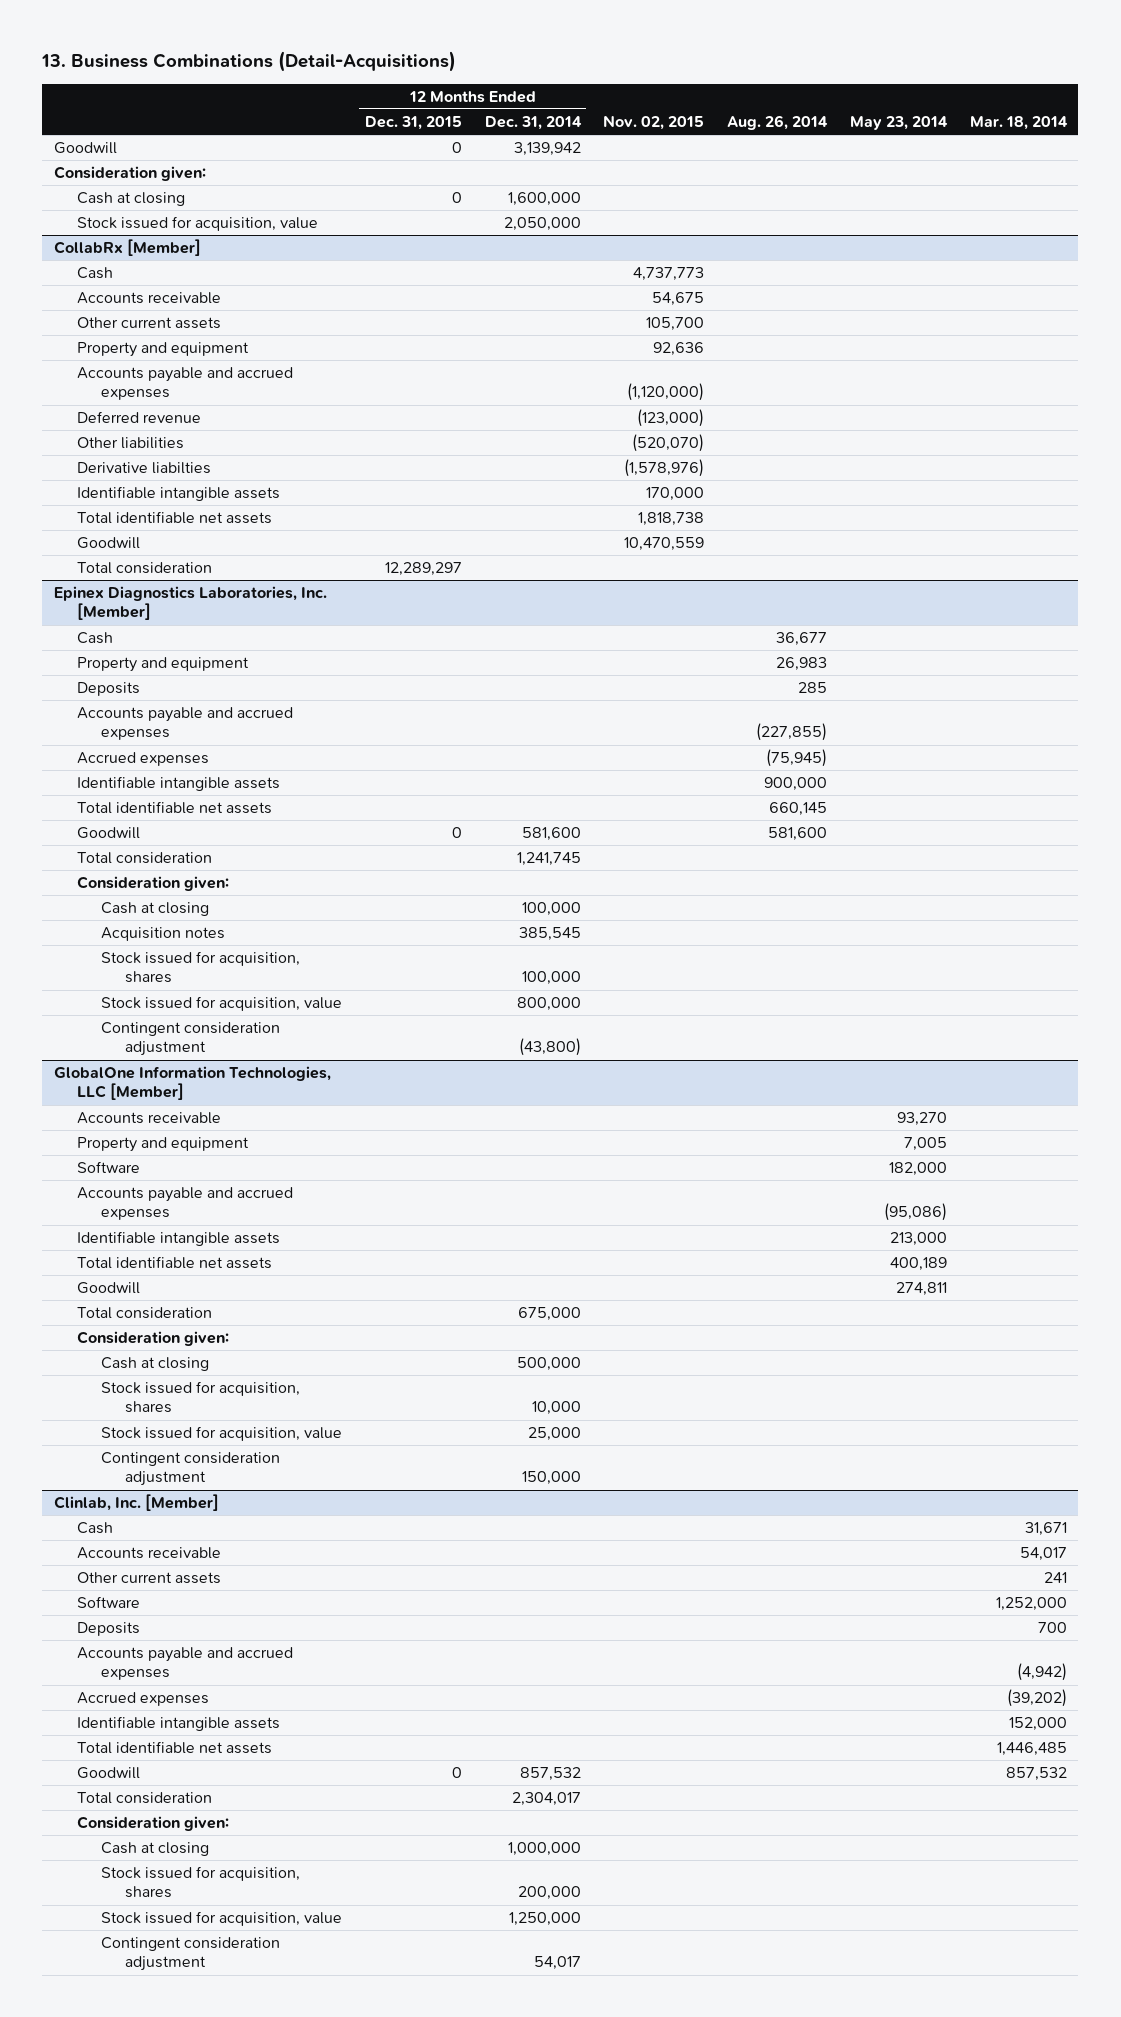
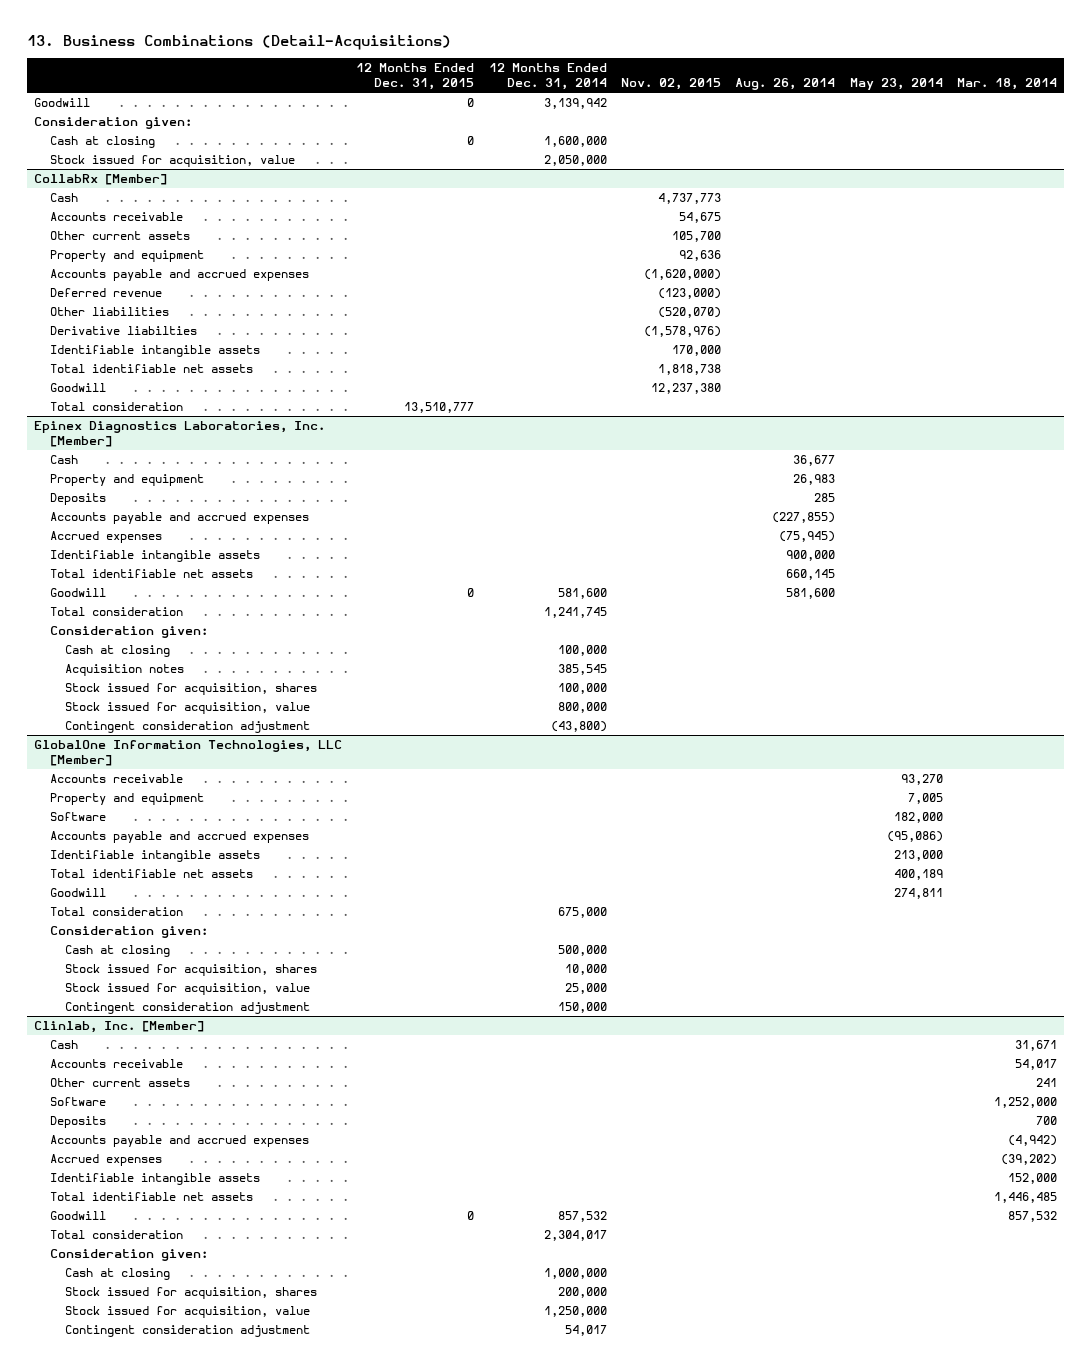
[627,383,705,402] (1,120,000) -> [644,269,722,281] (1,620,000)
[624,537,705,552] 10,470,559 -> [651,383,722,395] 12,237,380
[384,562,462,577] 12,289,297 -> [404,402,475,414] 13,510,777

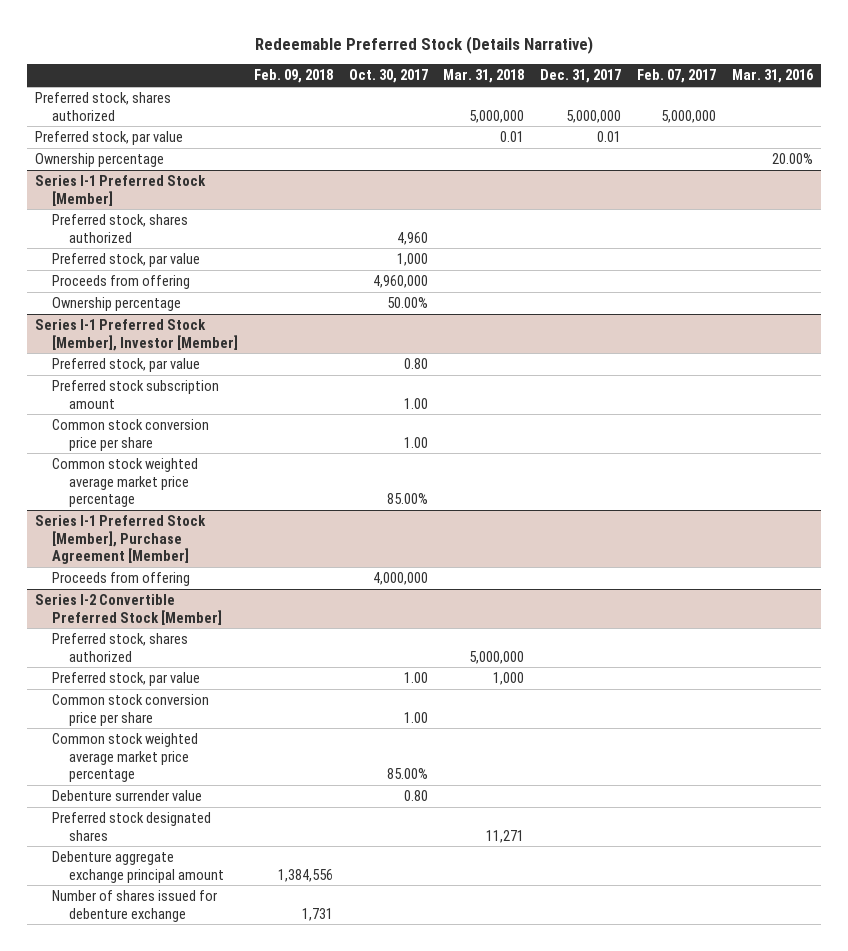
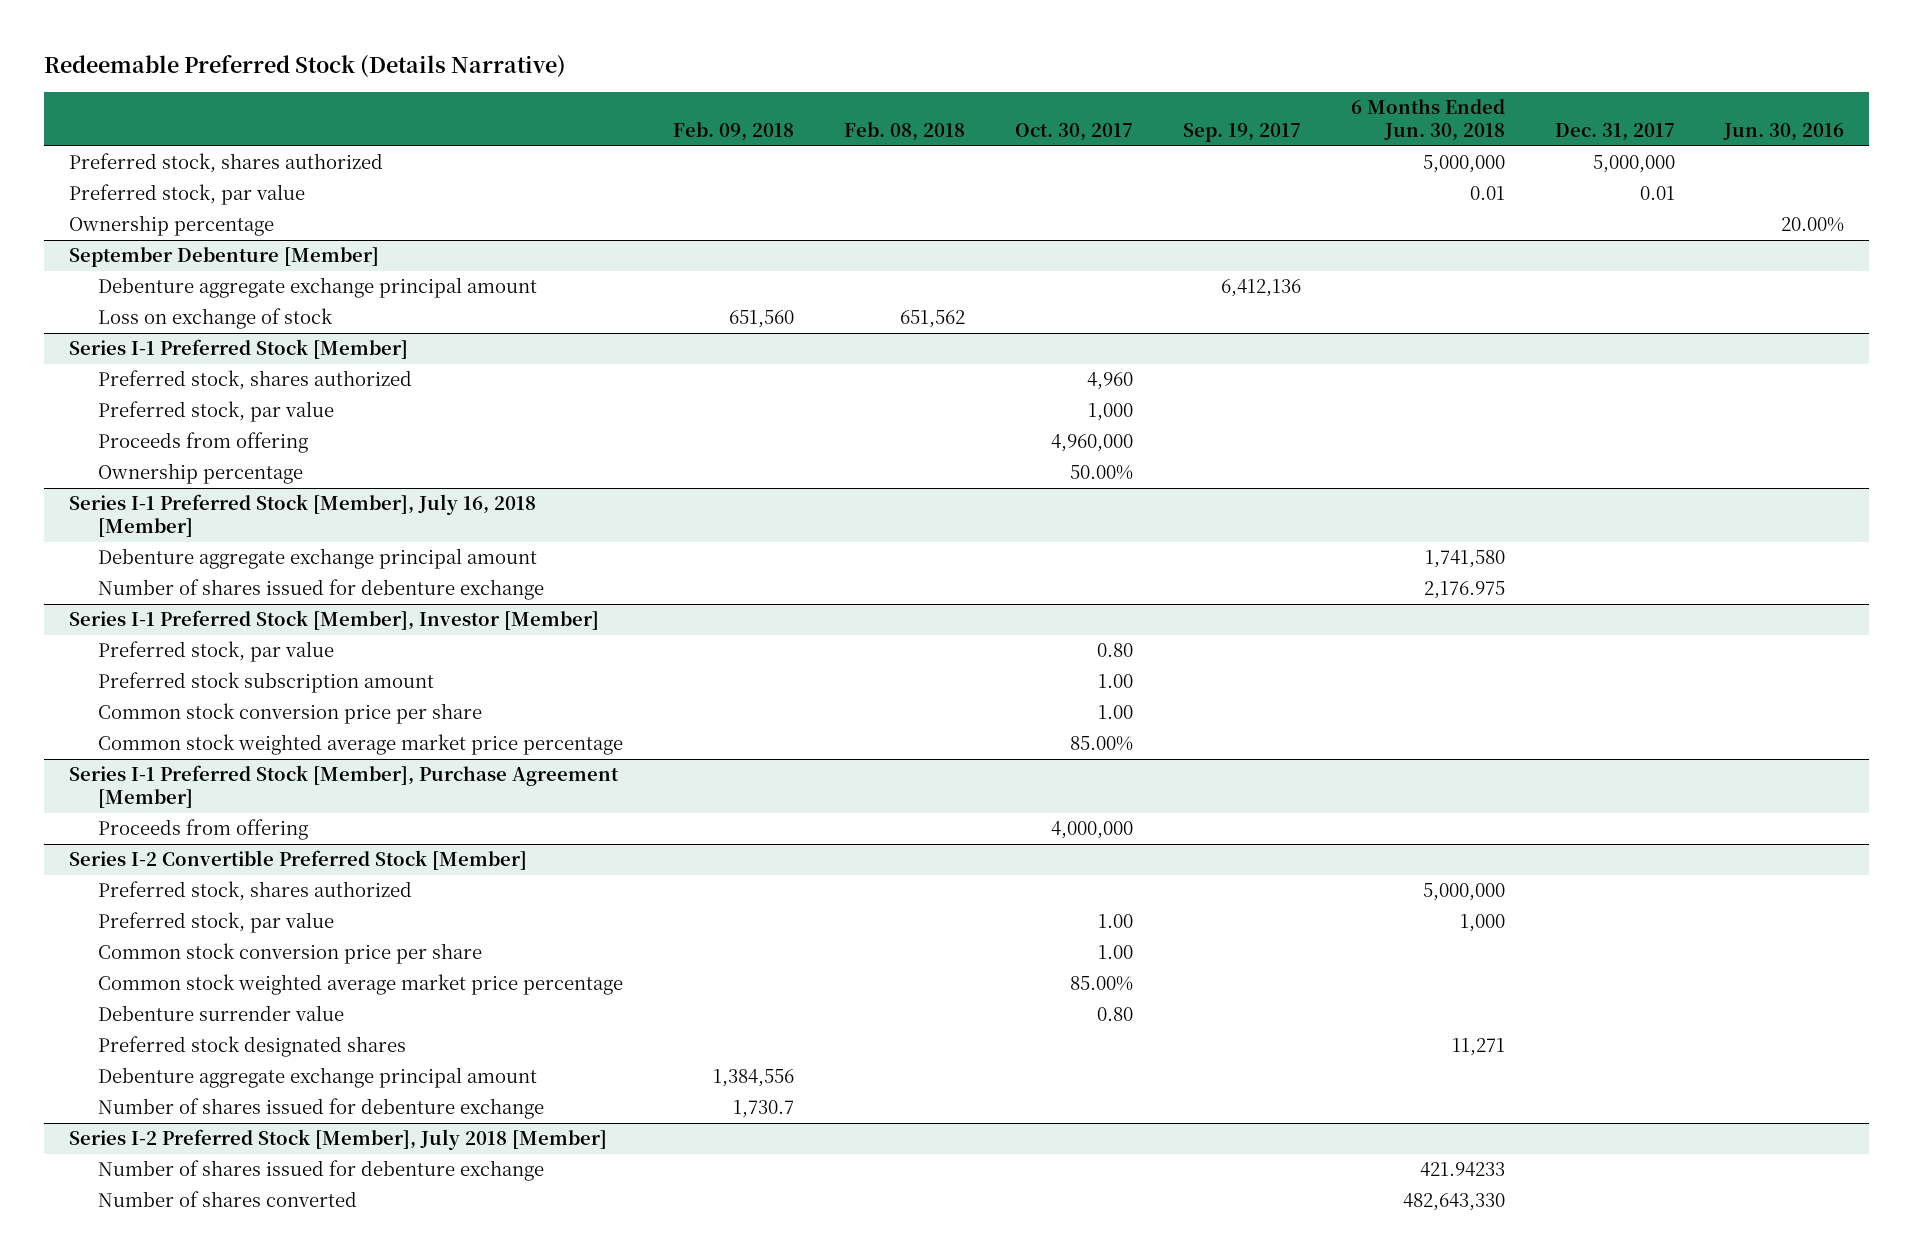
[443,69,525,84] Mar. 31, 2018 -> none
[636,69,716,84] Feb. 07, 2017 -> none
[731,69,814,84] Mar. 31, 2016 -> none
none -> [843,122,965,142] Feb. 08, 2018
none -> [1182,123,1301,143] Sep. 19, 2017
none -> [1350,98,1505,142] 6 Months Ended Jun. 30, 2018
none -> [1723,123,1845,142] Jun. 30, 2016
none -> [69,247,380,268] September Debenture [Member]
none -> [97,277,537,299] Debenture aggregate exchange principal amount
none -> [97,308,333,330] Loss on exchange of stock
none -> [69,494,537,538] Series I-1 Preferred Stock [Member], July 16, 2018 [Member]
none -> [97,548,537,570] Debenture aggregate exchange principal amount
none -> [97,579,544,601] Number of shares issued for debenture exchange
[301,907,333,921] 1,731 -> [732,1100,794,1119] 1,730.7
none -> [69,1129,608,1151] Series I-2 Preferred Stock [Member], July 2018 [Member]
none -> [97,1160,544,1182] Number of shares issued for debenture exchange
none -> [97,1191,357,1208] Number of shares converted

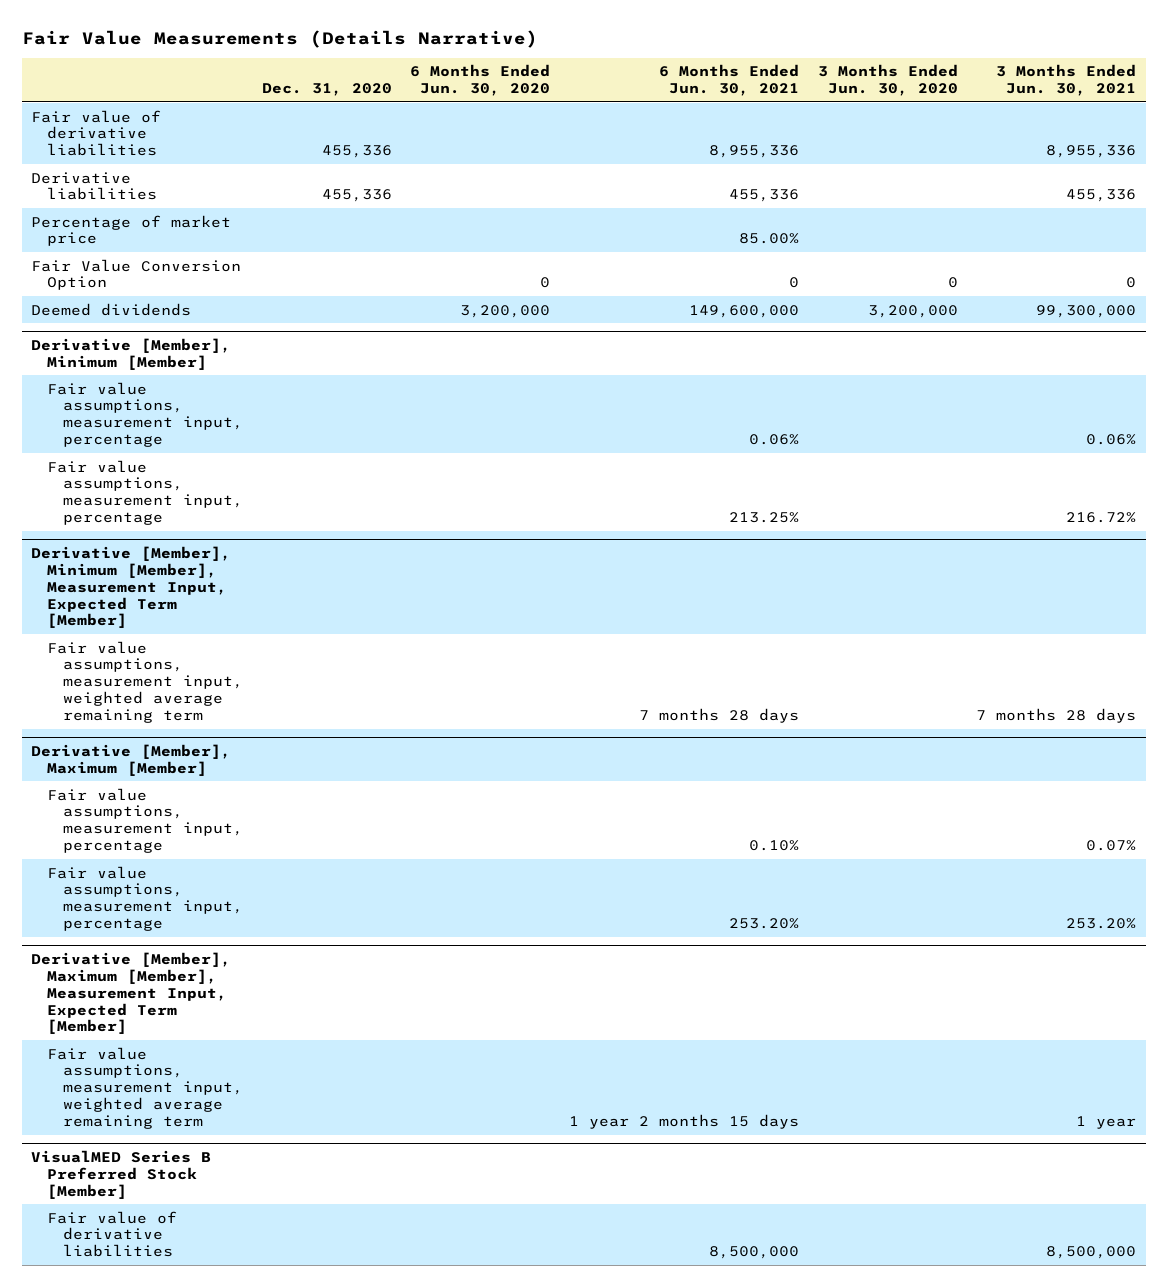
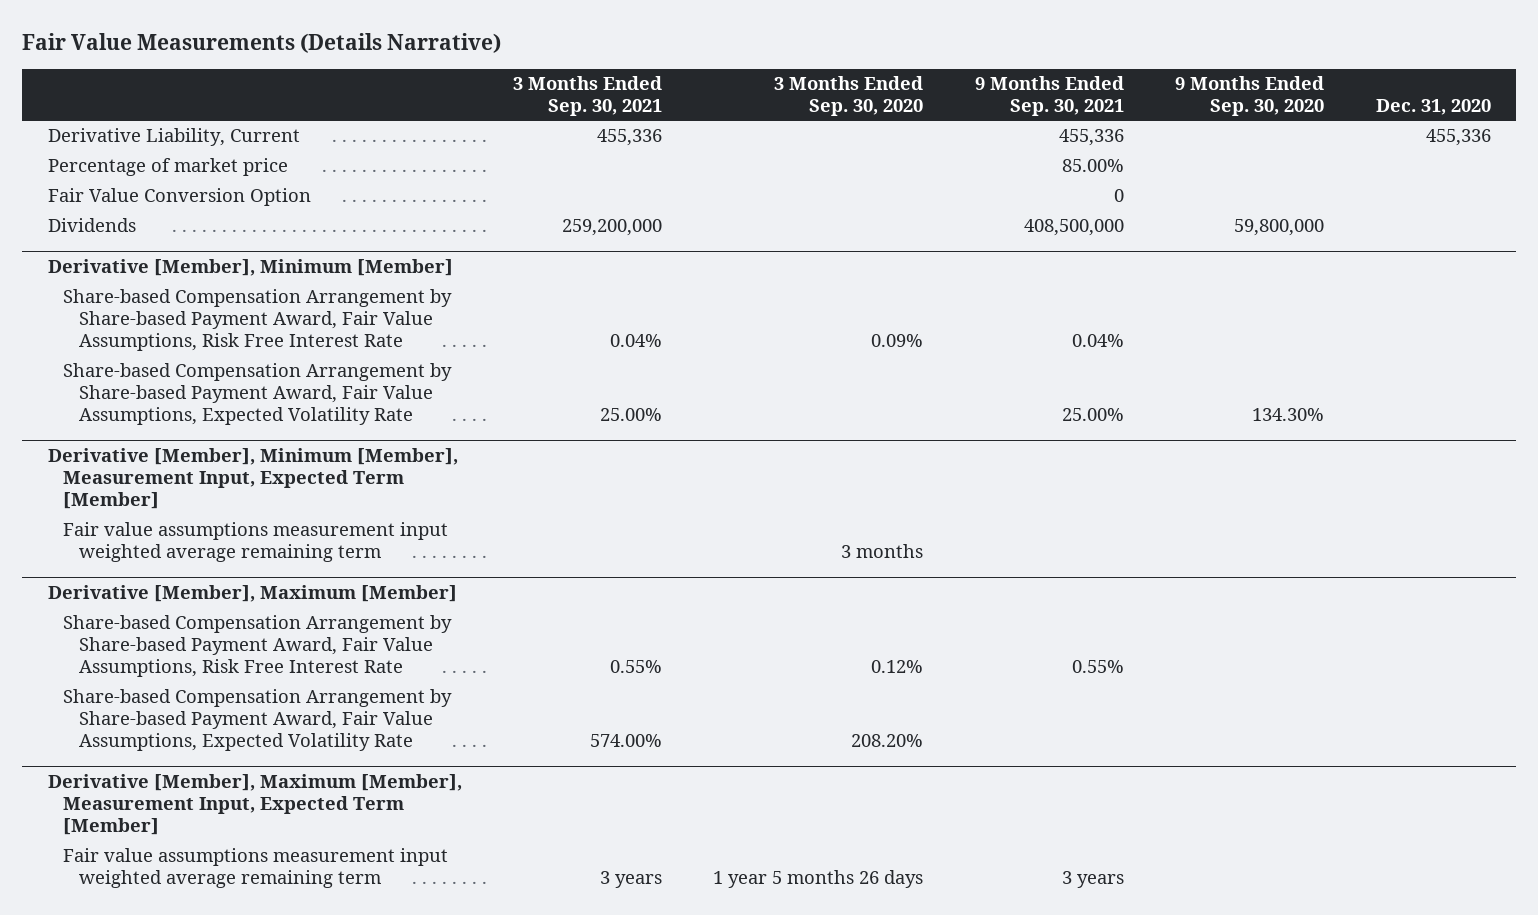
[410,64,551,97] 6 Months Ended Jun. 30, 2020 -> none
[658,64,799,97] 6 Months Ended Jun. 30, 2021 -> none
[817,64,958,97] 3 Months Ended Jun. 30, 2020 -> none
[996,64,1137,97] 3 Months Ended Jun. 30, 2021 -> none
none -> [513,75,663,116] 3 Months Ended Sep. 30, 2021
none -> [774,75,924,116] 3 Months Ended Sep. 30, 2020
none -> [974,75,1124,116] 9 Months Ended Sep. 30, 2021
none -> [1175,75,1325,116] 9 Months Ended Sep. 30, 2020
[30,109,161,157] Fair value of derivative liabilities -> none
[30,171,157,201] Derivative liabilities -> [47,128,300,147] Derivative Liability, Current
[30,302,191,316] Deemed dividends -> [47,218,136,233] Dividends
[46,381,244,448] Fair value assumptions, measurement input, percentage -> [63,289,453,352] Share-based Compensation Arrangement by Share-based Payment Award, Fair Value Assumptions, Risk Free Interest Rate
[46,459,244,526] Fair value assumptions, measurement input, percentage -> [63,363,453,426] Share-based Compensation Arrangement by Share-based Payment Award, Fair Value Assumptions, Expected Volatility Rate
[46,640,244,724] Fair value assumptions, measurement input, weighted average remaining term -> [63,522,449,563] Fair value assumptions measurement input weighted average remaining term
[46,787,244,854] Fair value assumptions, measurement input, percentage -> [63,615,453,678] Share-based Compensation Arrangement by Share-based Payment Award, Fair Value Assumptions, Risk Free Interest Rate
[46,865,244,932] Fair value assumptions, measurement input, percentage -> [63,689,453,752] Share-based Compensation Arrangement by Share-based Payment Award, Fair Value Assumptions, Expected Volatility Rate
[30,1149,211,1199] VisualMED Series B Preferred Stock [Member] -> none
[46,1210,177,1258] Fair value of derivative liabilities -> none
[46,1046,244,1130] Fair value assumptions, measurement input, weighted average remaining term -> [63,848,449,889] Fair value assumptions measurement input weighted average remaining term

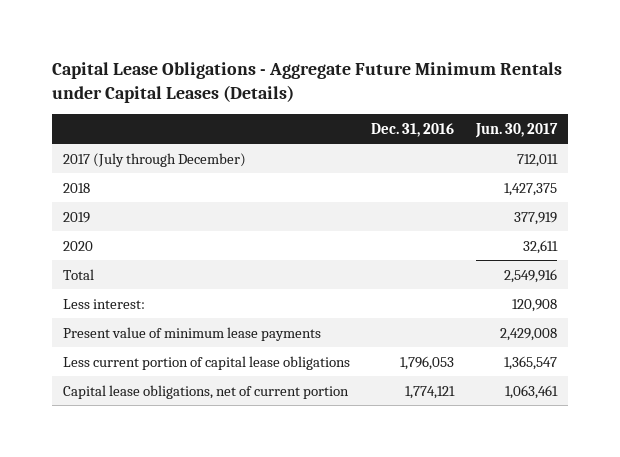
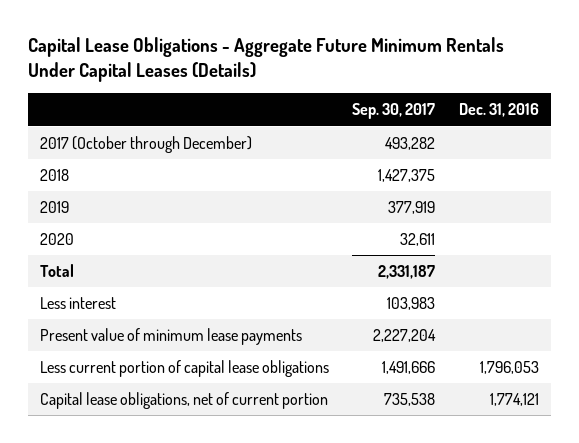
[51,62,562,103] Capital Lease Obligations - Aggregate Future Minimum Rentals under Capital Leases (Details) -> [27,37,504,83] Capital Lease Obligations - Aggregate Future Minimum Rentals Under Capital Leases (Details)
[475,122,559,138] Jun. 30, 2017 -> none
none -> [352,103,436,120] Sep. 30, 2017
[62,152,246,167] 2017 (July through December) -> [39,135,252,153] 2017 (October through December)
[62,298,145,309] Less interest: -> [39,296,116,309] Less interest

